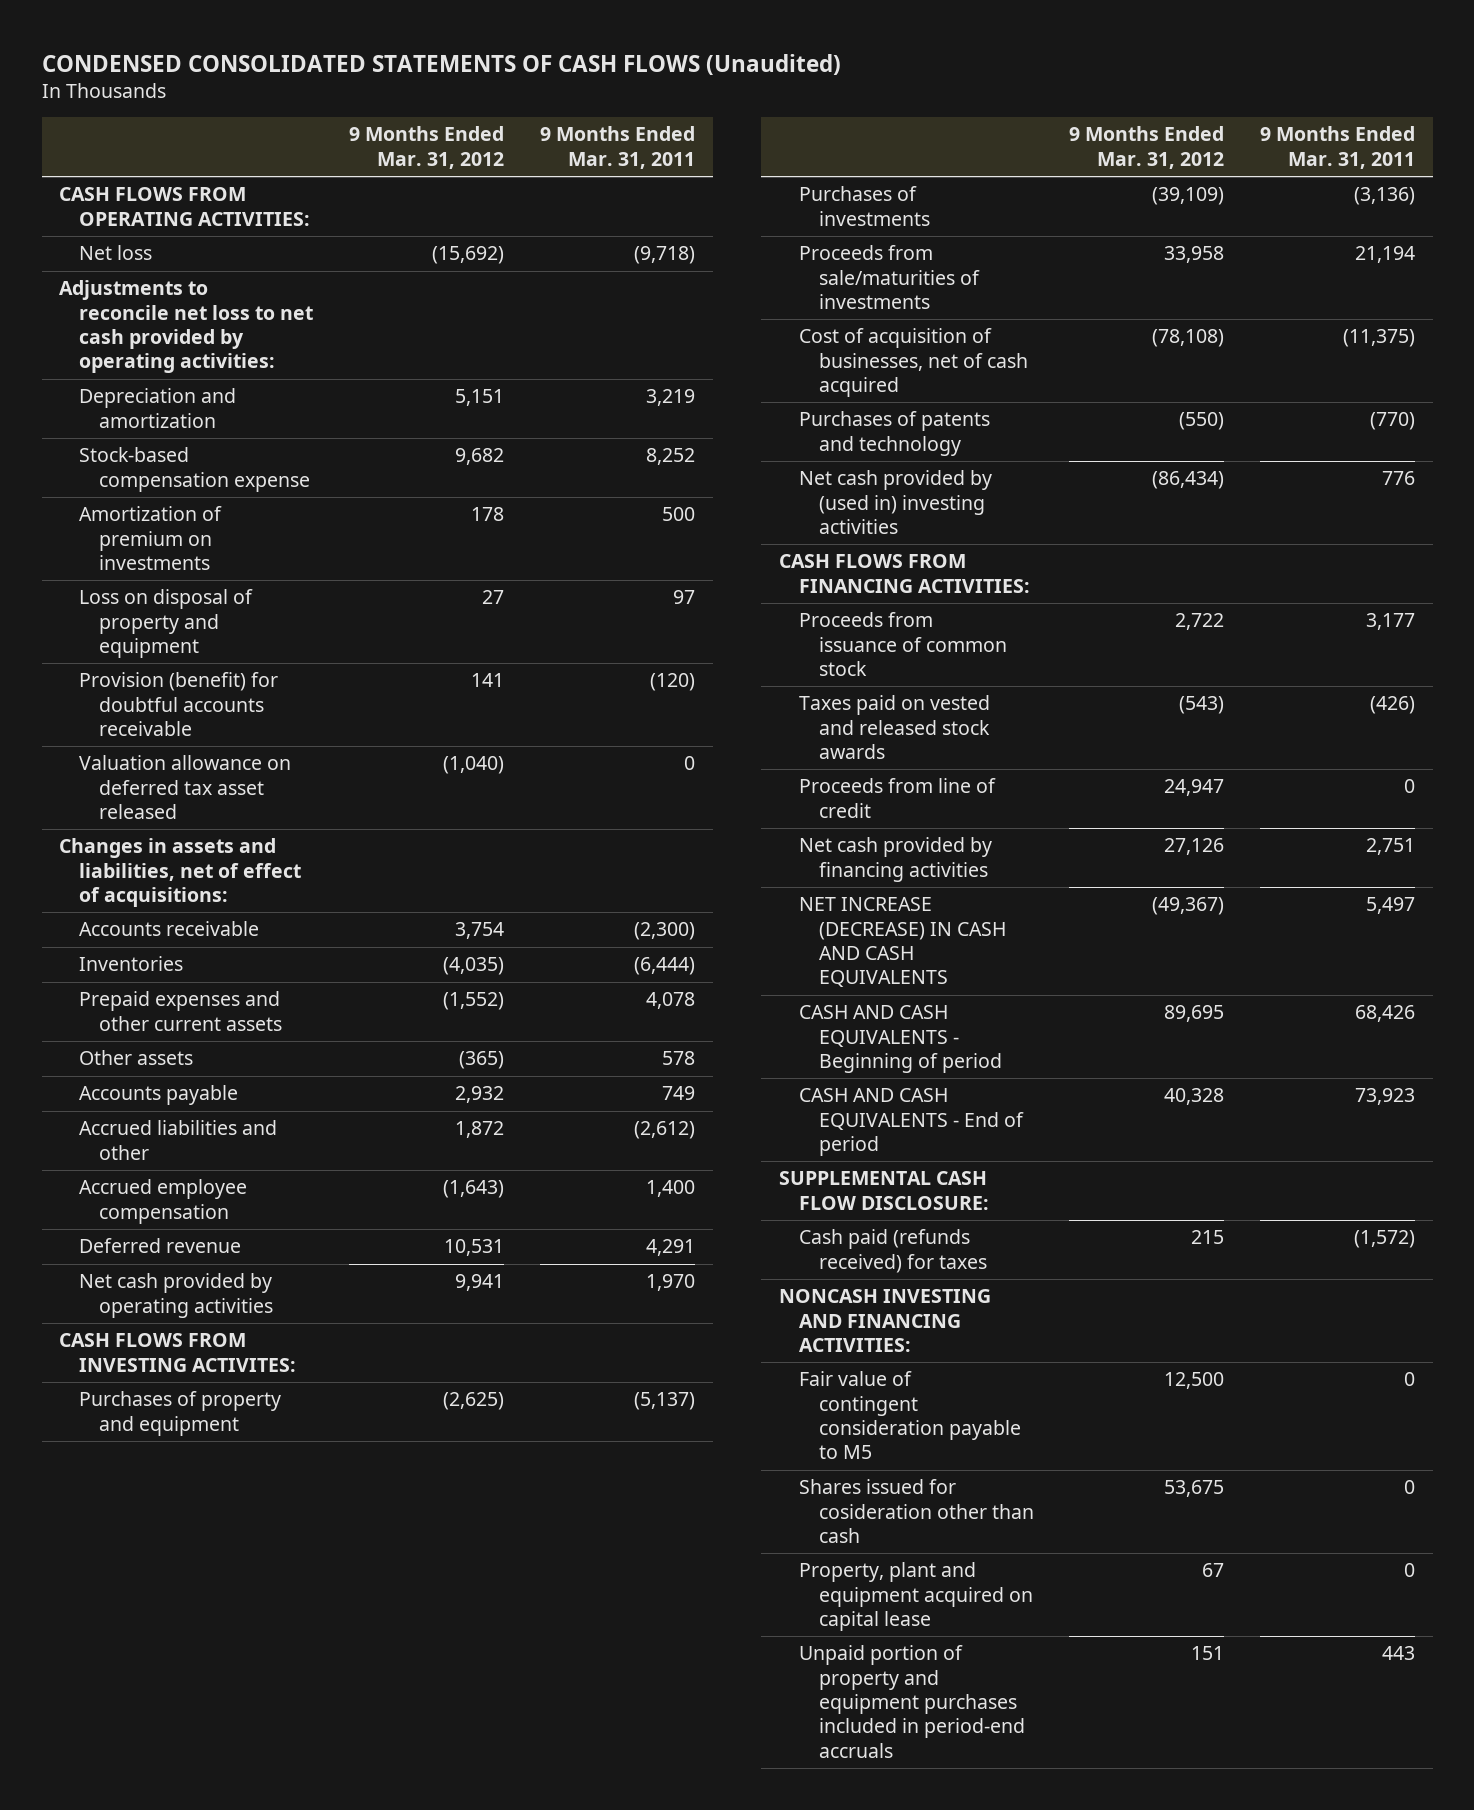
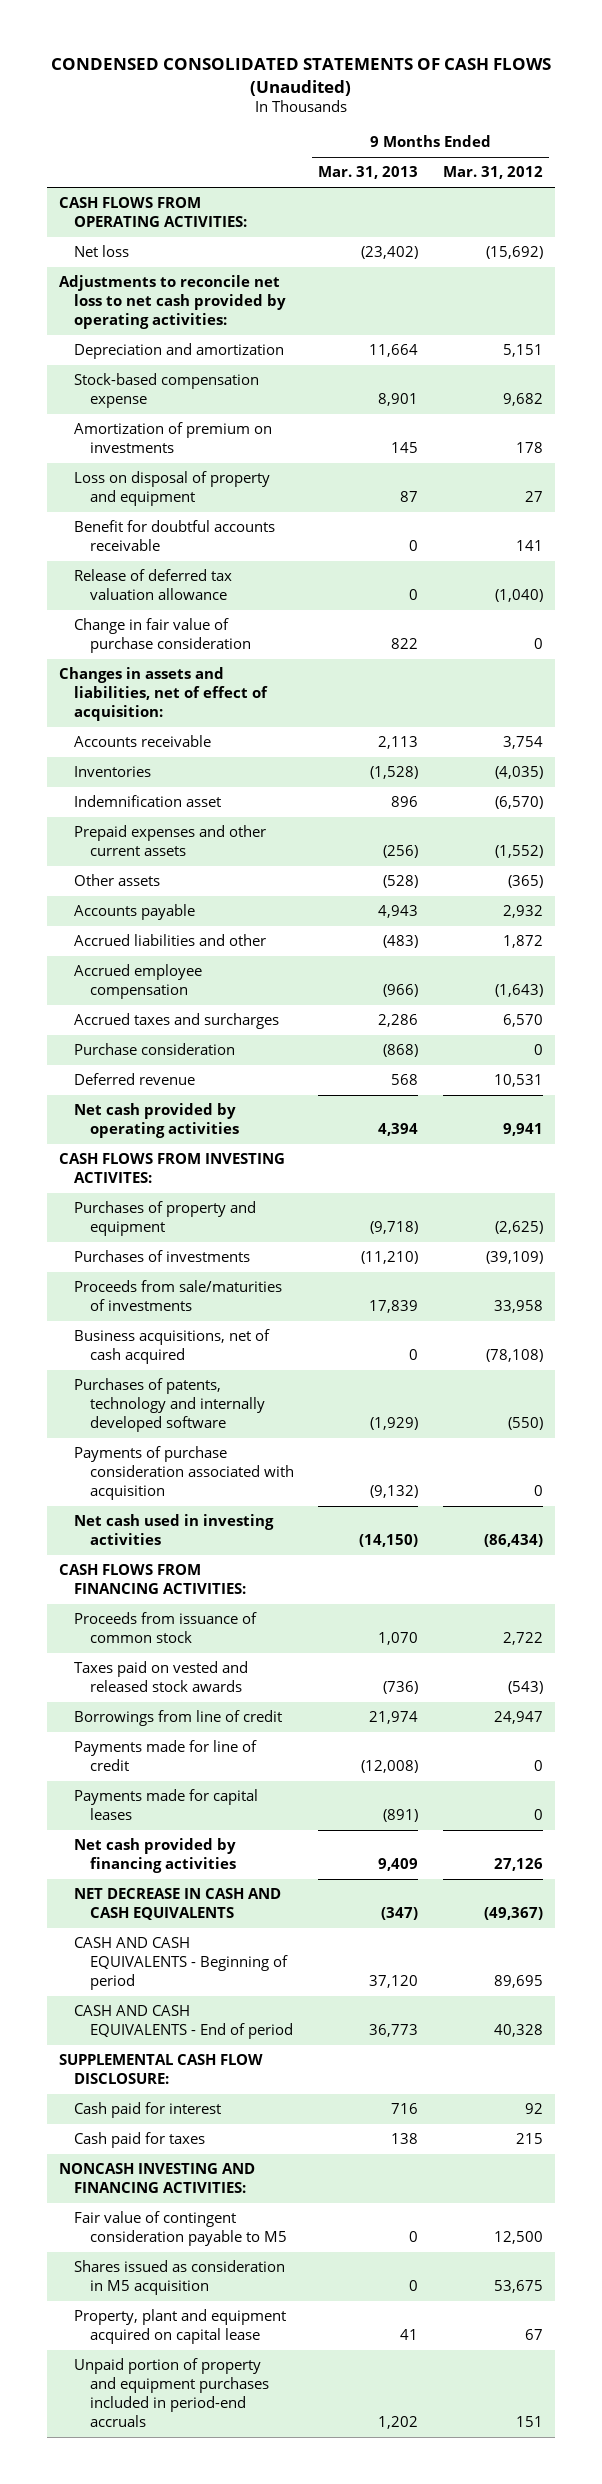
[540,126,696,169] 9 Months Ended Mar. 31, 2011 -> none
none -> [318,166,419,180] Mar. 31, 2013
[79,672,279,737] Provision (benefit) for doubtful accounts receivable -> [74,520,276,552] Benefit for doubtful accounts receivable
[79,755,292,820] Valuation allowance on deferred tax asset released -> [74,569,233,601] Release of deferred tax valuation allowance
none -> [74,618,251,654] Change in fair value of purchase consideration
[59,838,302,908] Changes in assets and liabilities, net of effect of acquisitions: -> [59,667,269,722] Changes in assets and liabilities, net of effect of acquisition:
none -> [74,795,222,808] Indemnification asset
none -> [74,1013,280,1030] Accrued taxes and surcharges
none -> [74,1043,236,1056] Purchase consideration
[798,328,1028,398] Cost of acquisition of businesses, net of cash acquired -> [74,1329,271,1365] Business acquisitions, net of cash acquired
[798,411,990,456] Purchases of patents and technology -> [74,1378,265,1433] Purchases of patents, technology and internally developed software
none -> [74,1446,294,1501] Payments of purchase consideration associated with acquisition
[798,470,992,535] Net cash provided by (used in) investing activities -> [74,1514,275,1546] Net cash used in investing activities
[798,778,996,818] Proceeds from line of credit -> [74,1710,283,1727] Borrowings from line of credit
none -> [74,1740,258,1772] Payments made for line of credit
none -> [74,1789,259,1821] Payments made for capital leases
[798,897,1006,988] NET INCREASE (DECREASE) IN CASH AND CASH EQUIVALENTS -> [74,1888,282,1921] NET DECREASE IN CASH AND CASH EQUIVALENTS
none -> [74,2102,222,2119] Cash paid for interest
[798,1229,987,1273] Cash paid (refunds received) for taxes -> [74,2132,206,2149] Cash paid for taxes
[798,1479,1034,1544] Shares issued for cosideration other than cash -> [74,2260,286,2296] Shares issued as consideration in M5 acquisition

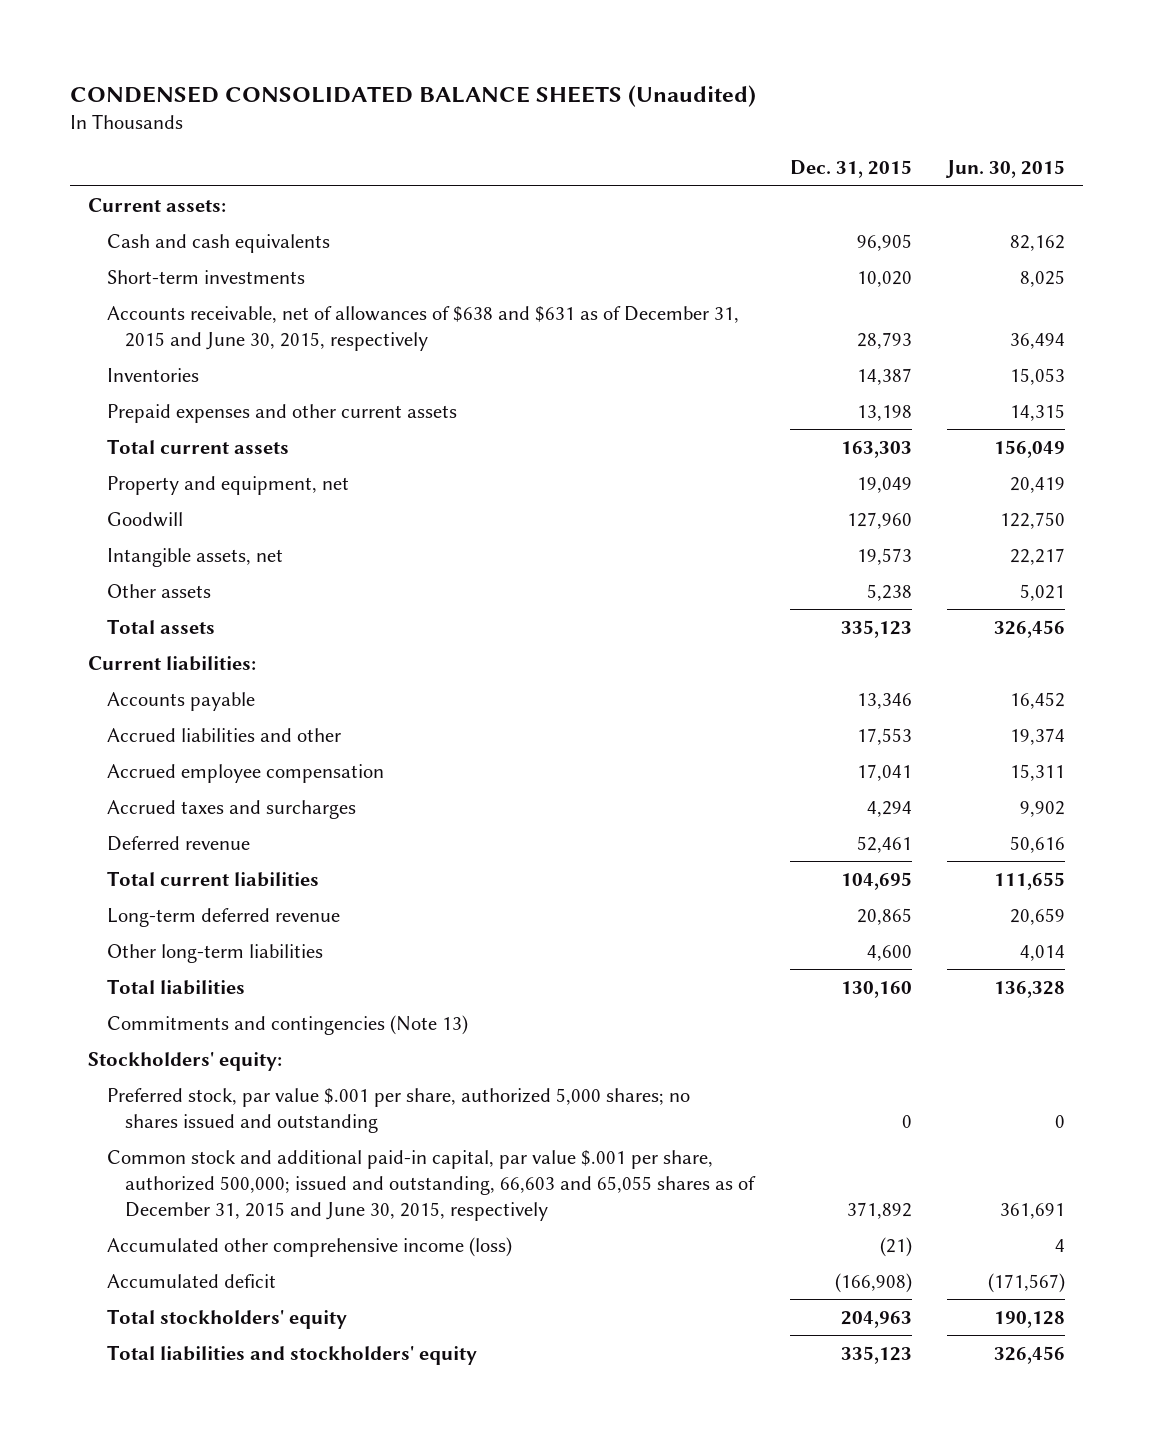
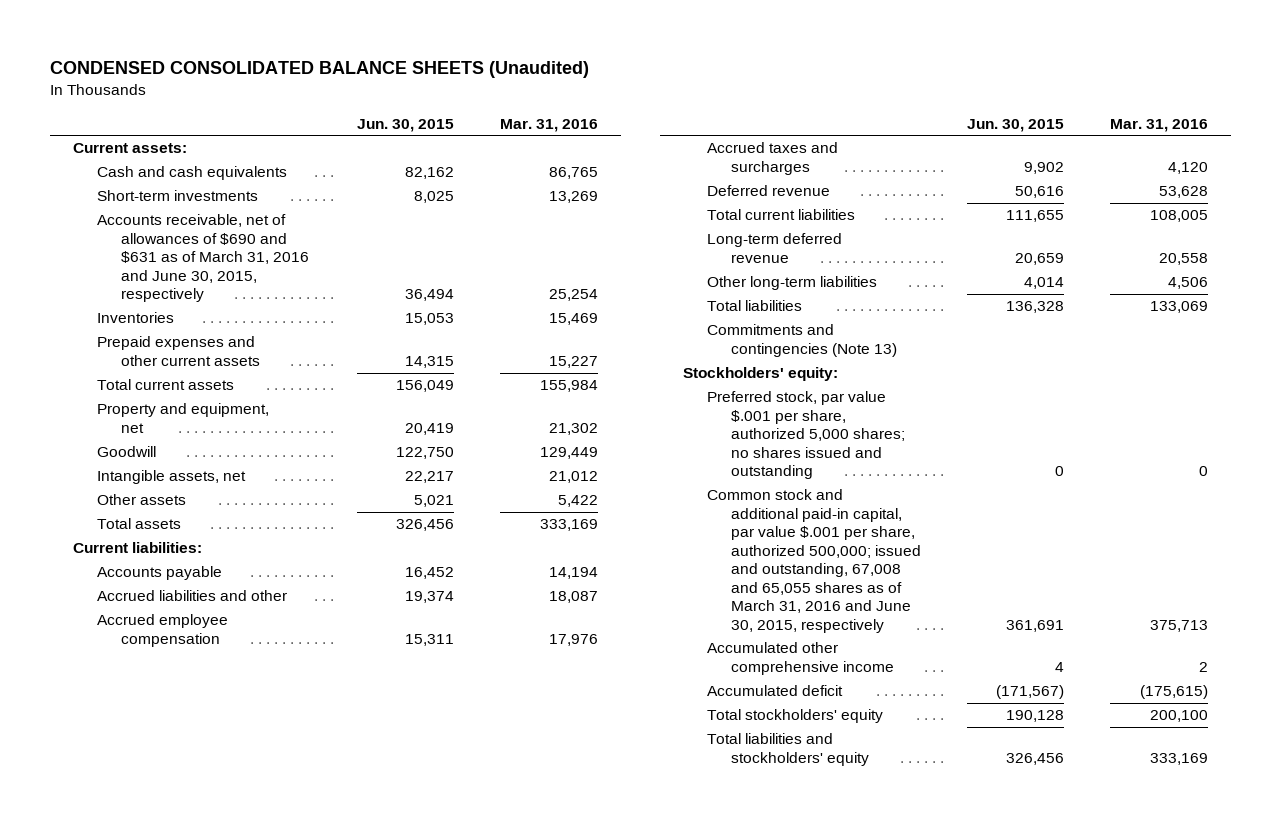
[789,160,912,179] Dec. 31, 2015 -> none
none -> [499,118,598,132] Mar. 31, 2016
[106,305,739,351] Accounts receivable, net of allowances of $638 and $631 as of December 31, 2015 and June 30, 2015, respectively -> [96,214,310,303] Accounts receivable, net of allowances of $690 and $631 as of March 31, 2016 and June 30, 2015, respectively
[106,1149,757,1222] Common stock and additional paid-in capital, par value $.001 per share, authorized 500,000; issued and outstanding, 66,603 and 65,055 shares as of December 31, 2015 and June 30, 2015, respectively -> [706,489,922,633] Common stock and additional paid-in capital, par value $.001 per share, authorized 500,000; issued and outstanding, 67,008 and 65,055 shares as of March 31, 2016 and June 30, 2015, respectively
[106,1236,512,1257] Accumulated other comprehensive income (loss) -> [706,642,895,675] Accumulated other comprehensive income

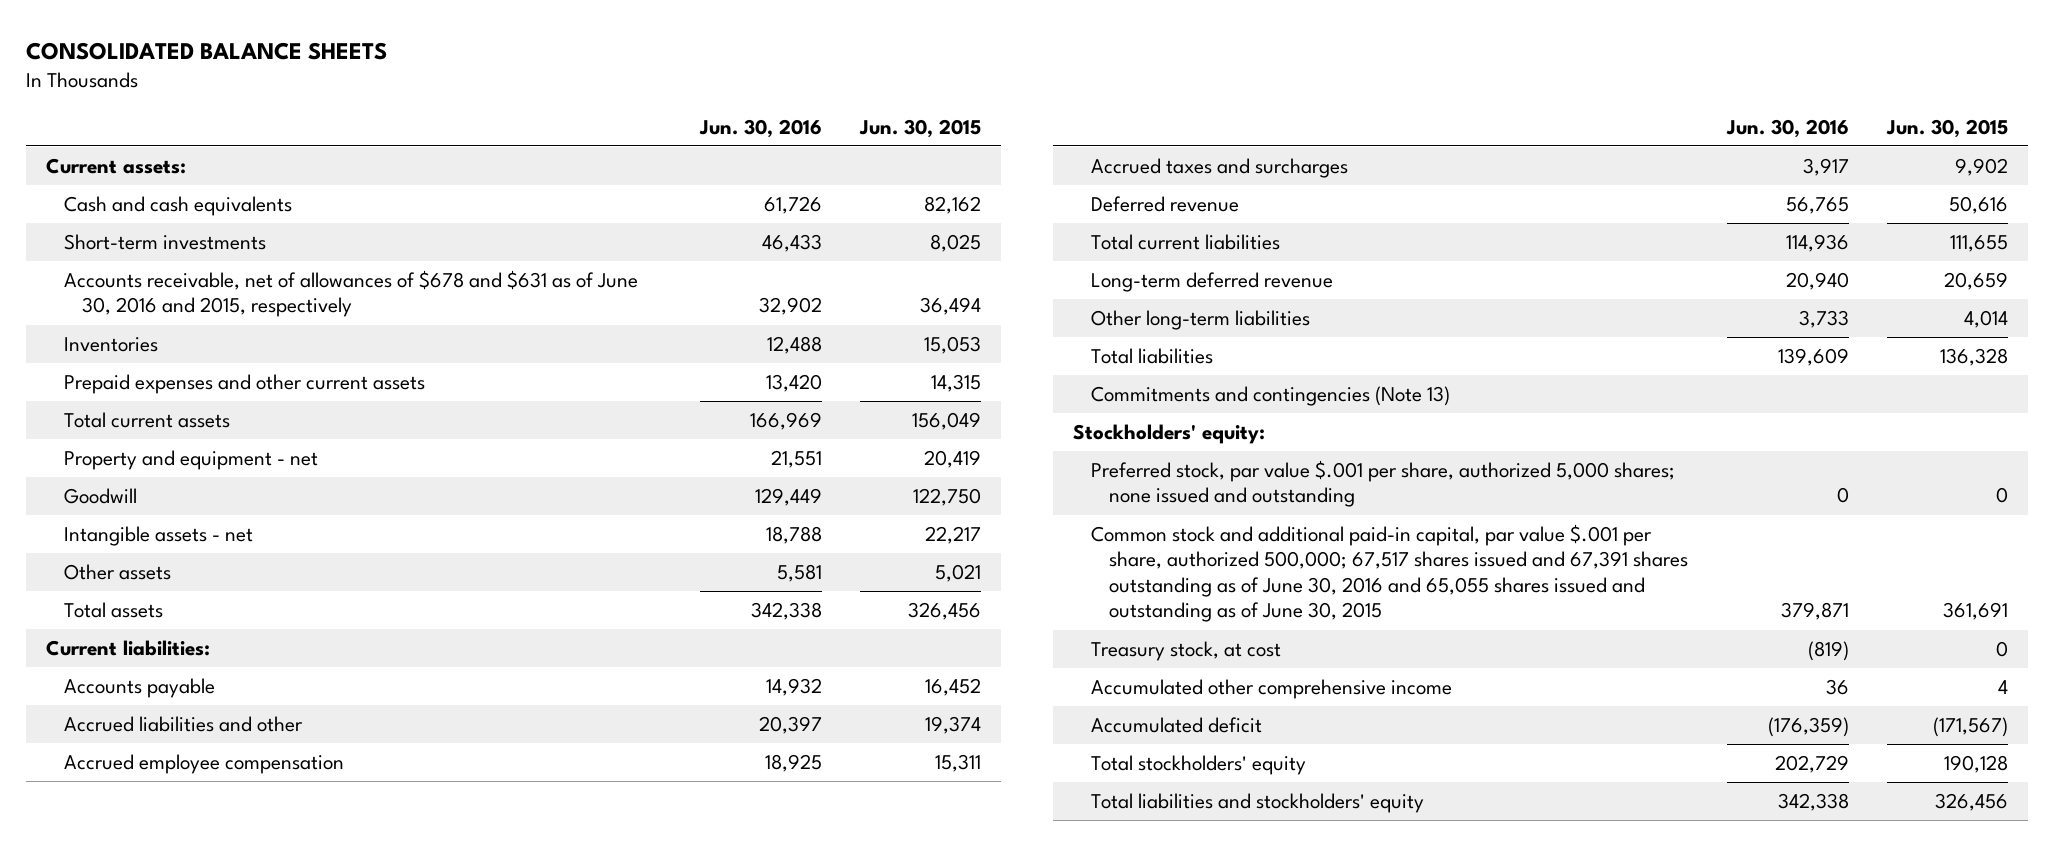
[49,61,589,79] CONDENSED CONSOLIDATED BALANCE SHEETS (Unaudited) -> [26,41,388,60] CONSOLIDATED BALANCE SHEETS
[499,118,598,132] Mar. 31, 2016 -> none
none -> [698,118,822,138] Jun. 30, 2016
[96,214,310,303] Accounts receivable, net of allowances of $690 and $631 as of March 31, 2016 and June 30, 2015, respectively -> [63,269,638,318] Accounts receivable, net of allowances of $678 and $631 as of June 30, 2016 and 2015, respectively
[96,403,269,433] Property and equipment, net -> [63,449,318,470] Property and equipment - net
[96,470,246,485] Intangible assets, net -> [63,525,253,546] Intangible assets - net
[706,391,906,480] Preferred stock, par value $.001 per share, authorized 5,000 shares; no shares issued and outstanding -> [1090,459,1675,508] Preferred stock, par value $.001 per share, authorized 5,000 shares; none issued and outstanding
[706,489,922,633] Common stock and additional paid-in capital, par value $.001 per share, authorized 500,000; issued and outstanding, 67,008 and 65,055 shares as of March 31, 2016 and June 30, 2015, respectively -> [1090,523,1688,623] Common stock and additional paid-in capital, par value $.001 per share, authorized 500,000; 67,517 shares issued and 67,391 shares outstanding as of June 30, 2016 and 65,055 shares issued and outstanding as of June 30, 2015
none -> [1090,640,1281,661] Treasury stock, at cost

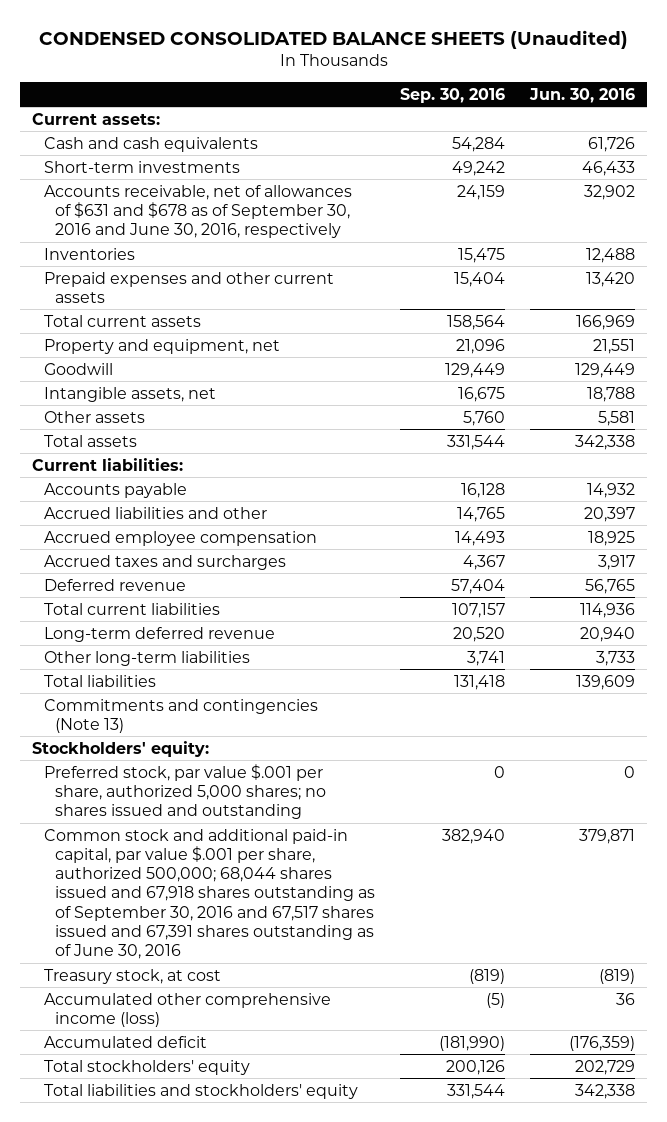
[26,41,388,60] CONSOLIDATED BALANCE SHEETS -> [38,29,628,49] CONDENSED CONSOLIDATED BALANCE SHEETS (Unaudited)
[859,118,982,138] Jun. 30, 2015 -> none
none -> [400,87,506,103] Sep. 30, 2016
[63,269,638,318] Accounts receivable, net of allowances of $678 and $631 as of June 30, 2016 and 2015, respectively -> [43,184,352,239] Accounts receivable, net of allowances of $631 and $678 as of September 30, 2016 and June 30, 2016, respectively
[63,449,318,470] Property and equipment - net -> [43,338,280,354] Property and equipment, net
[63,525,253,546] Intangible assets - net -> [43,386,216,402] Intangible assets, net
[1090,459,1675,508] Preferred stock, par value $.001 per share, authorized 5,000 shares; none issued and outstanding -> [43,763,327,820] Preferred stock, par value $.001 per share, authorized 5,000 shares; no shares issued and outstanding
[1090,523,1688,623] Common stock and additional paid-in capital, par value $.001 per share, authorized 500,000; 67,517 shares issued and 67,391 shares outstanding as of June 30, 2016 and 65,055 shares issued and outstanding as of June 30, 2015 -> [43,828,376,960] Common stock and additional paid-in capital, par value $.001 per share, authorized 500,000; 68,044 shares issued and 67,918 shares outstanding as of September 30, 2016 and 67,517 shares issued and 67,391 shares outstanding as of June 30, 2016
[1090,678,1452,699] Accumulated other comprehensive income -> [43,992,331,1027] Accumulated other comprehensive income (loss)

